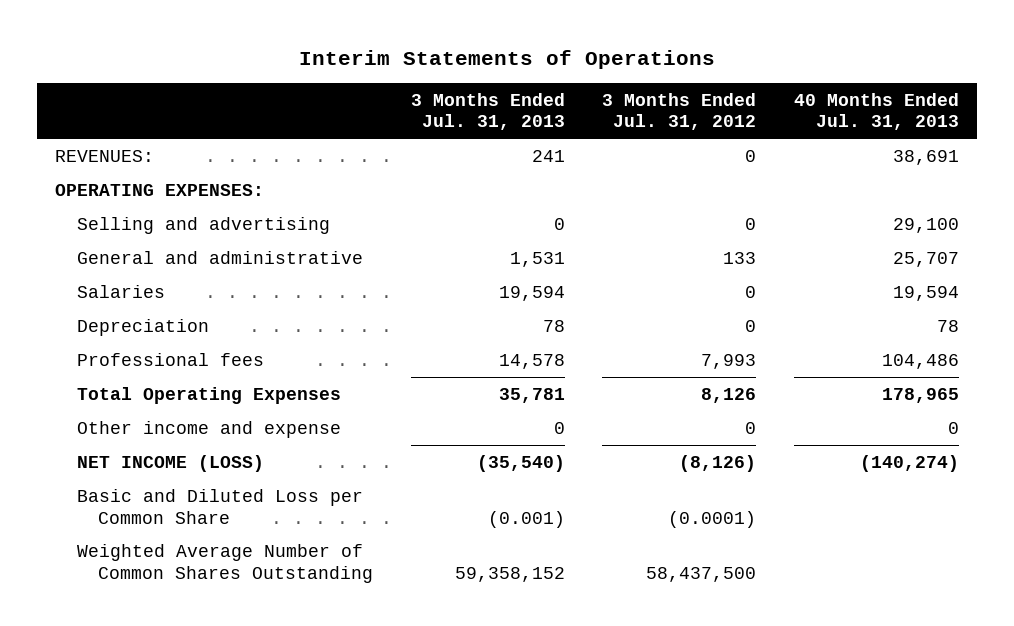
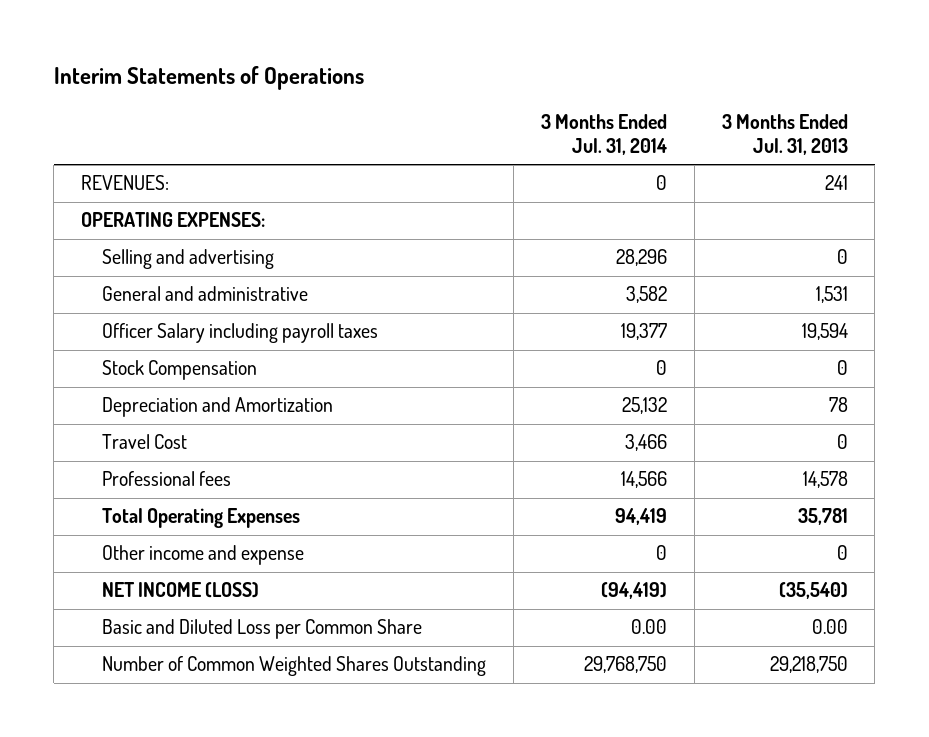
[602,92,757,131] 3 Months Ended Jul. 31, 2012 -> none
[793,92,959,131] 40 Months Ended Jul. 31, 2013 -> none
none -> [540,114,667,156] 3 Months Ended Jul. 31, 2014
[76,318,209,336] Depreciation -> none
[76,284,165,298] Salaries -> [102,323,379,344] Officer Salary including payroll taxes
none -> [102,360,258,381] Stock Compensation
none -> [102,397,334,418] Depreciation and Amortization
none -> [102,434,188,450] Travel Cost
[487,510,565,528] (0.001) -> [811,619,848,635] 0.00
[76,543,374,583] Weighted Average Number of Common Shares Outstanding -> [102,656,487,677] Number of Common Weighted Shares Outstanding
[454,566,565,582] 59,358,152 -> [769,656,848,674] 29,218,750

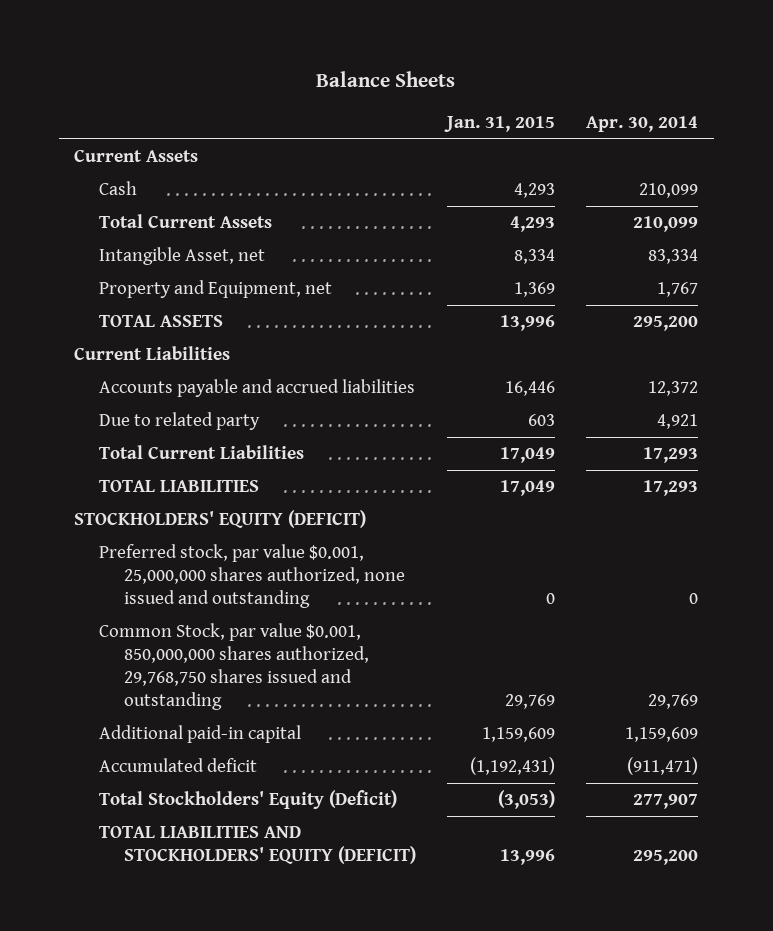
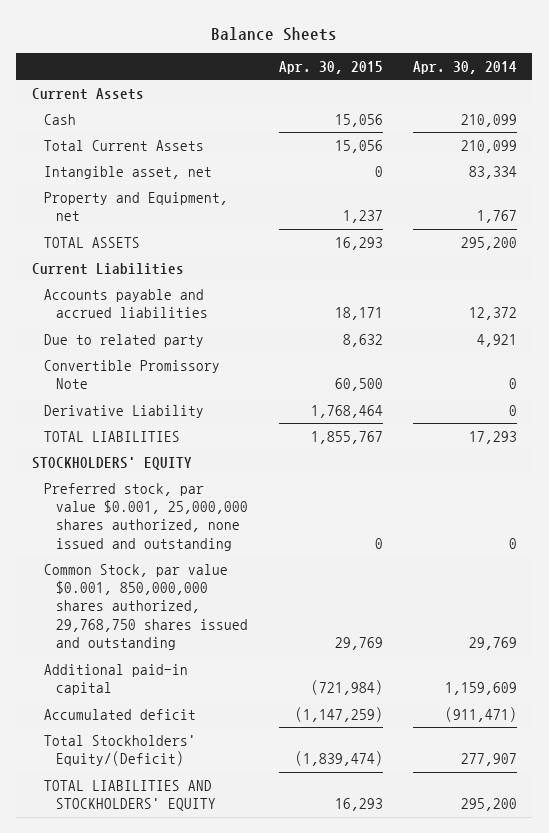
[444,115,556,132] Jan. 31, 2015 -> none
none -> [278,60,383,74] Apr. 30, 2015
[99,247,266,266] Intangible Asset, net -> [43,165,212,179] Intangible asset, net
[99,445,305,460] Total Current Liabilities -> none
none -> [43,359,220,390] Convertible Promissory Note
none -> [43,404,204,418] Derivative Liability
[74,510,367,529] STOCKHOLDERS' EQUITY (DEFICIT) -> [31,456,192,470] STOCKHOLDERS' EQUITY
[99,790,398,810] Total Stockholders' Equity (Deficit) -> [43,734,196,767] Total Stockholders' Equity/(Deficit)
[99,826,416,865] TOTAL LIABILITIES AND STOCKHOLDERS' EQUITY (DEFICIT) -> [43,779,217,812] TOTAL LIABILITIES AND STOCKHOLDERS' EQUITY

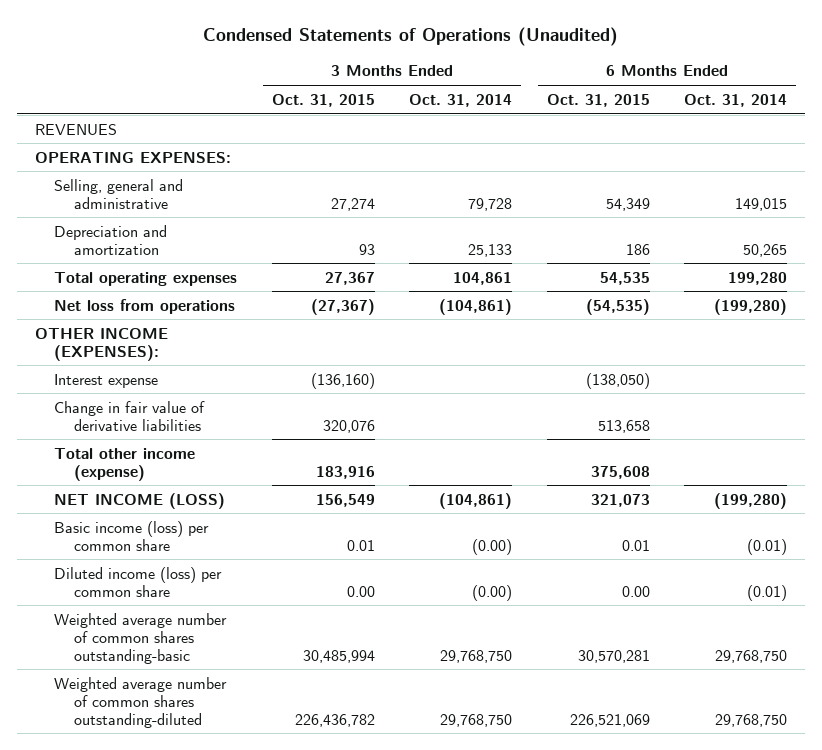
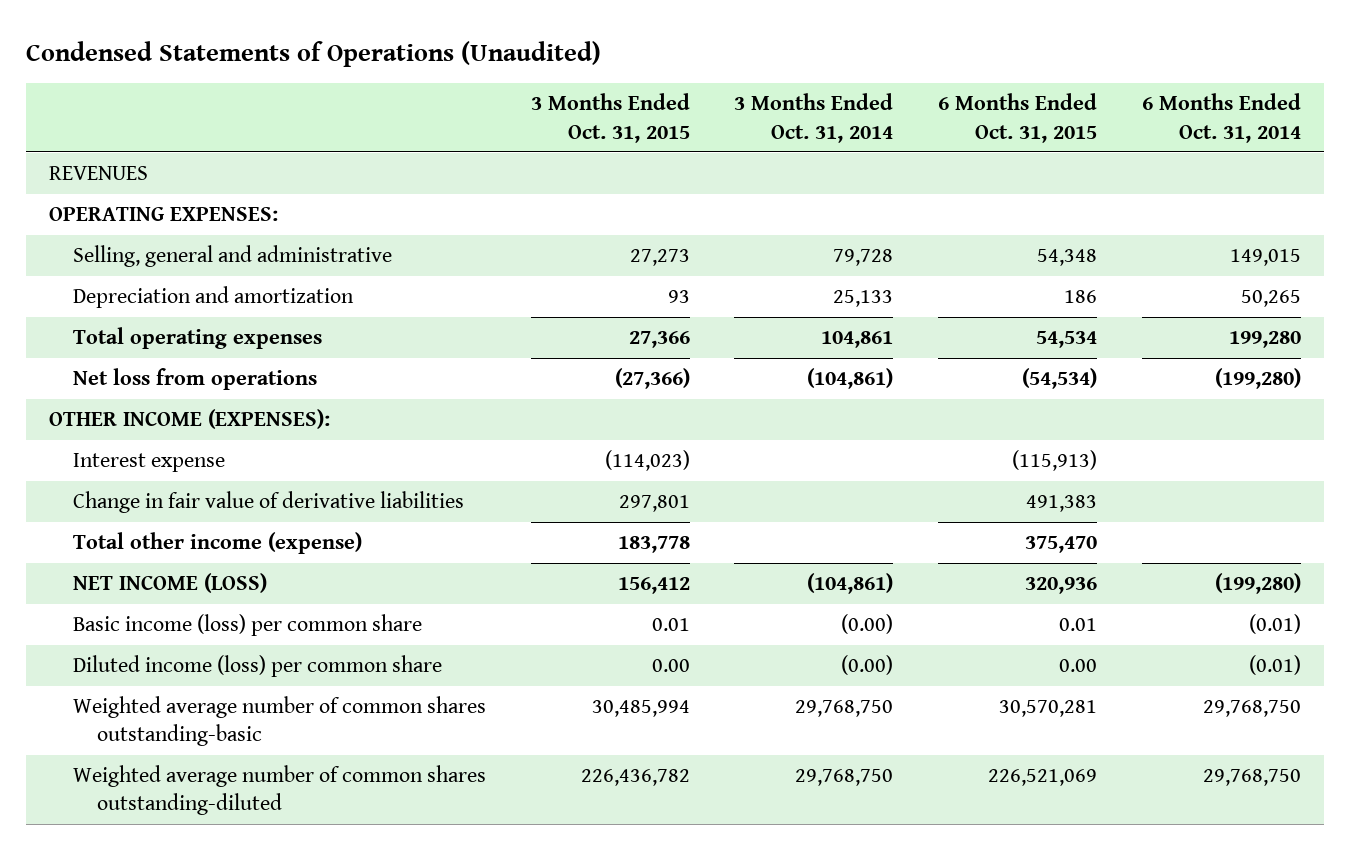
[330,197,375,211] 27,274 -> [629,249,690,267] 27,273
[605,197,650,211] 54,349 -> [1037,249,1098,267] 54,348
[324,271,375,285] 27,367 -> [628,331,690,349] 27,366
[599,271,650,285] 54,535 -> [1036,331,1098,349] 54,534
[310,298,375,315] (27,367) -> [614,368,690,390] (27,366)
[585,298,650,315] (54,535) -> [1022,368,1098,390] (54,534)
[310,372,375,389] (136,160) -> [604,450,690,472] (114,023)
[585,372,650,389] (138,050) -> [1012,450,1098,472] (115,913)
[322,419,375,433] 320,076 -> [618,495,690,513] 297,801
[597,419,650,433] 513,658 -> [1026,495,1098,513] 491,383
[315,465,375,479] 183,916 -> [617,536,690,554] 183,778
[590,465,650,479] 375,608 -> [1025,536,1098,554] 375,470
[315,493,375,507] 156,549 -> [617,577,690,595] 156,412
[590,493,650,507] 321,073 -> [1025,577,1098,595] 320,936

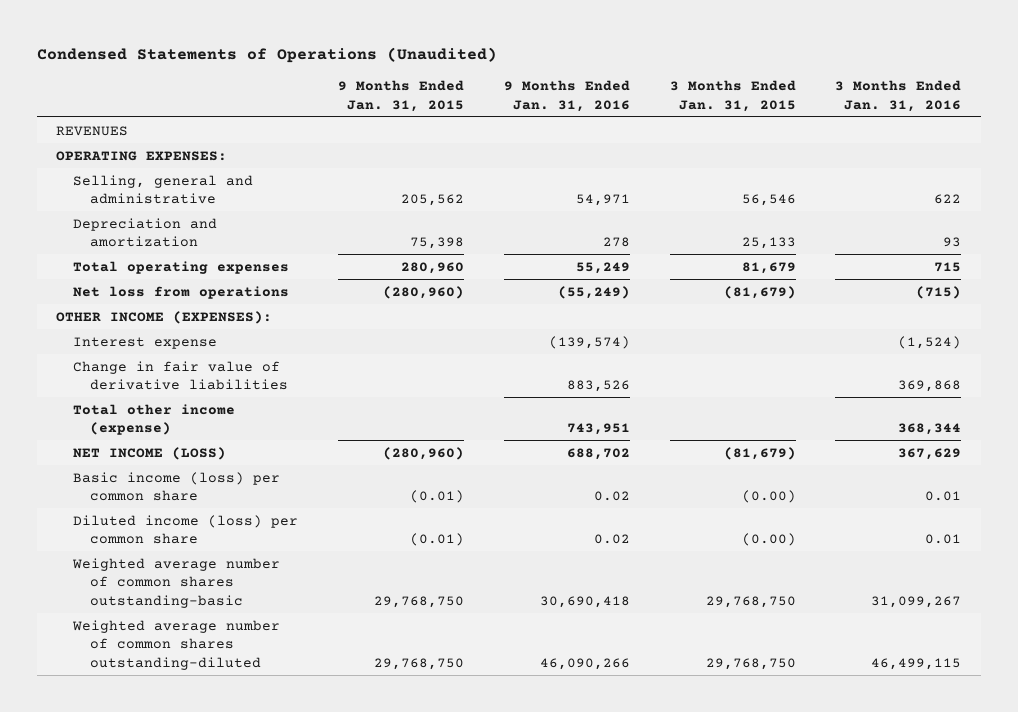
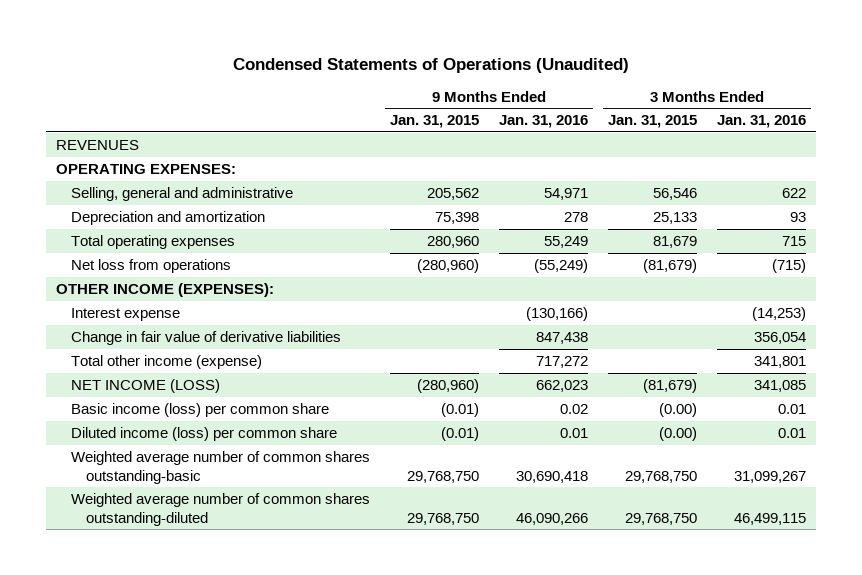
[548,335,630,349] (139,574) -> [526,307,589,322] (130,166)
[898,335,962,349] (1,524) -> [751,307,806,322] (14,253)
[566,380,630,393] 883,526 -> [536,332,589,345] 847,438
[898,380,962,393] 369,868 -> [753,332,806,345] 356,054
[566,423,630,436] 743,951 -> [536,356,589,369] 717,272
[898,423,962,436] 368,344 -> [753,356,806,369] 341,801
[566,447,630,460] 688,702 -> [536,380,589,393] 662,023
[898,447,962,460] 367,629 -> [753,380,806,393] 341,085
[593,534,630,545] 0.02 -> [560,428,589,439] 0.01

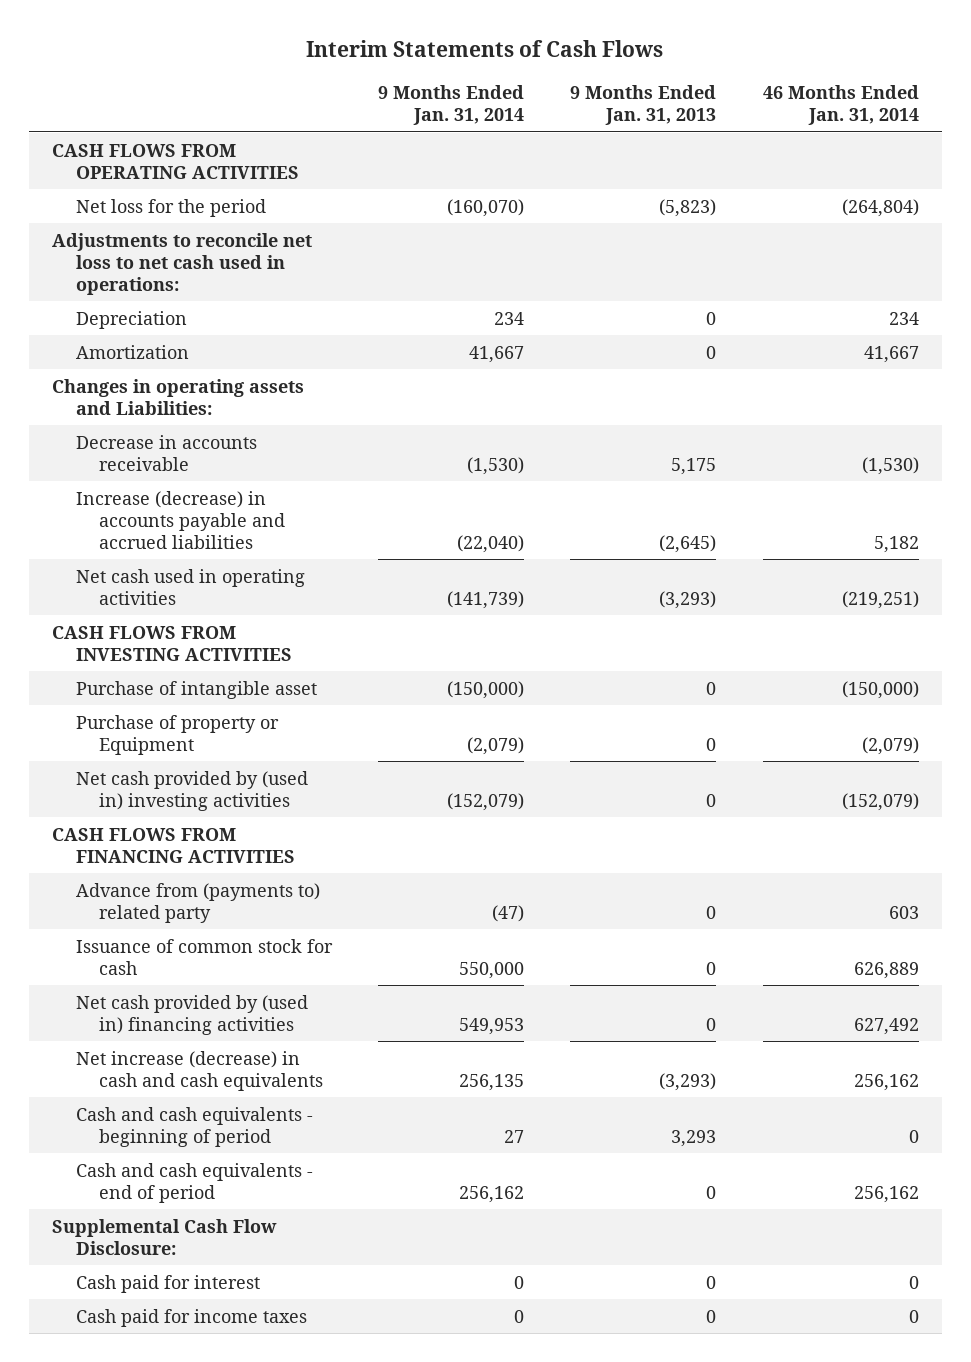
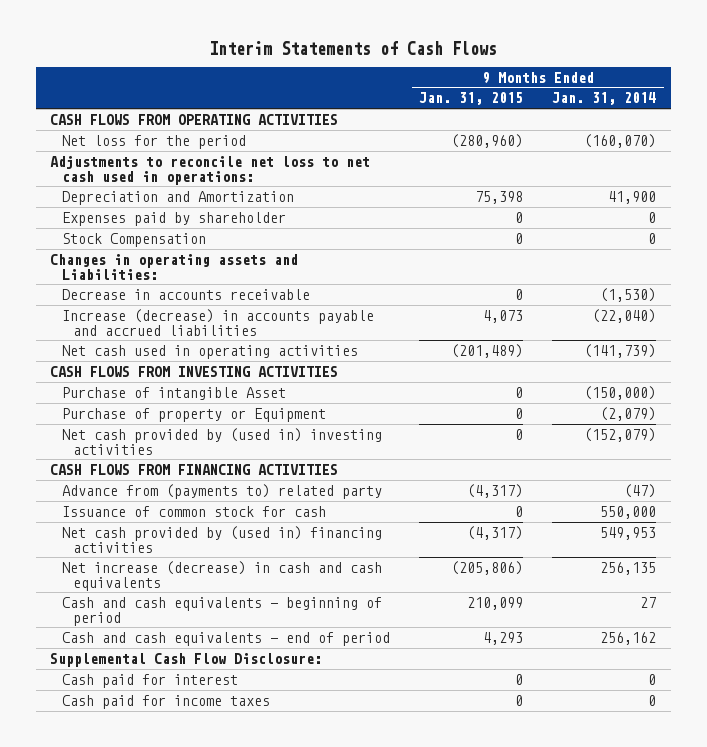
[570,85,717,126] 9 Months Ended Jan. 31, 2013 -> none
[762,85,919,126] 46 Months Ended Jan. 31, 2014 -> none
none -> [419,92,524,106] Jan. 31, 2015
[75,310,187,329] Depreciation -> none
[75,344,189,359] Amortization -> none
none -> [61,190,294,205] Depreciation and Amortization
none -> [61,211,286,226] Expenses paid by shareholder
none -> [61,232,206,247] Stock Compensation
[75,680,317,699] Purchase of intangible asset -> [61,386,286,400] Purchase of intangible Asset

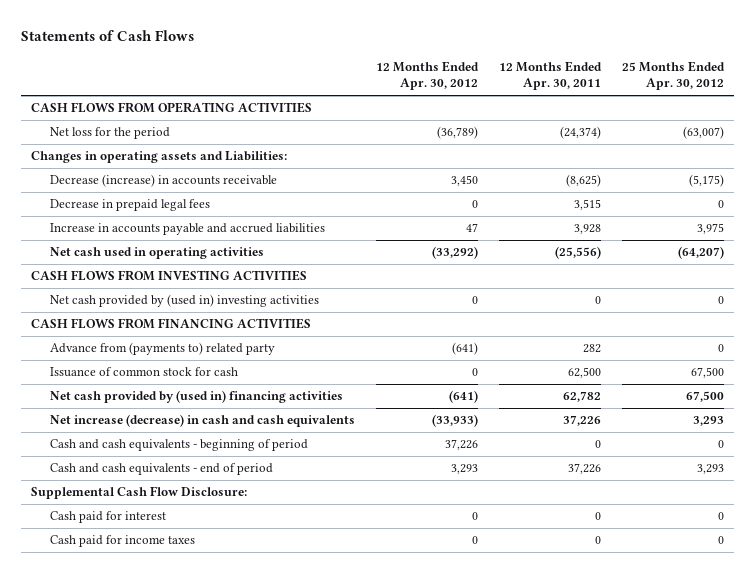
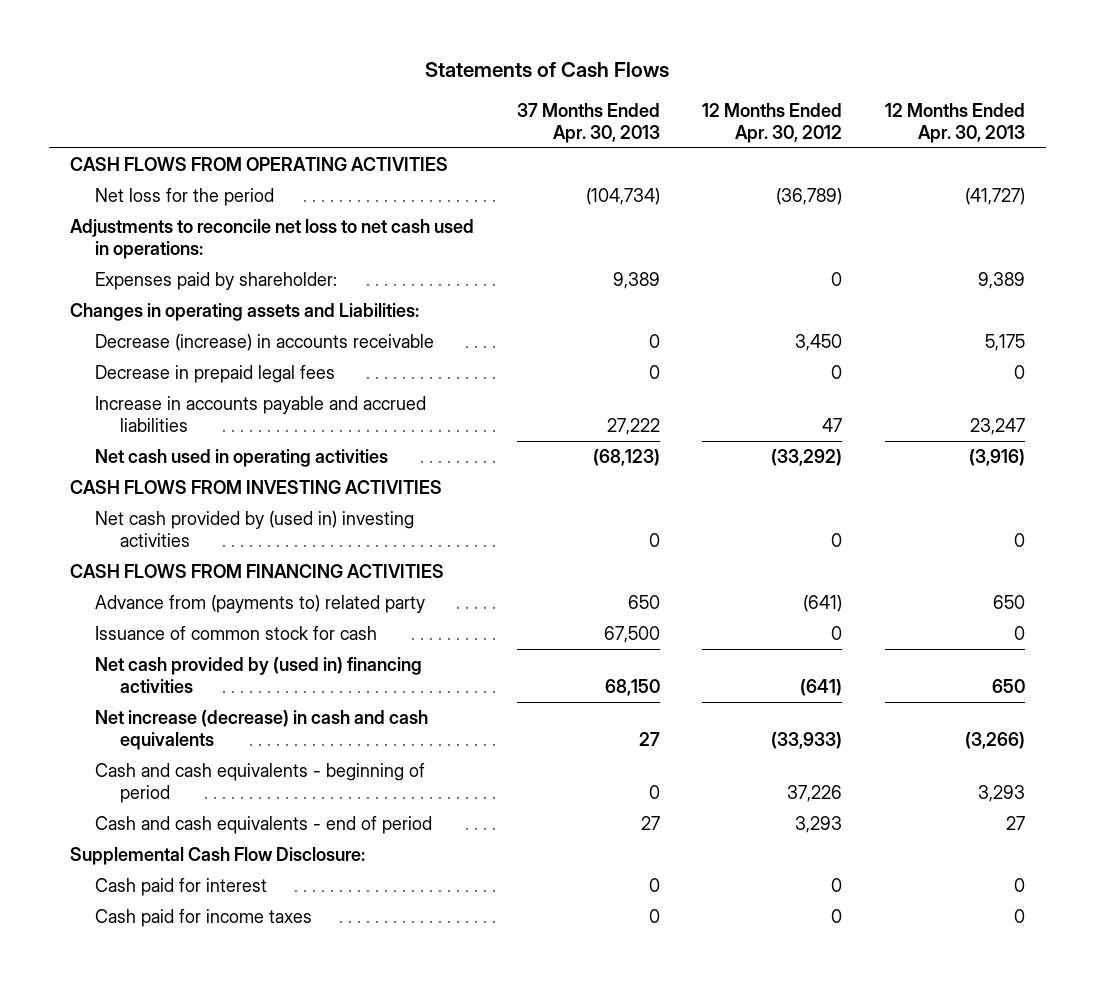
[498,60,602,91] 12 Months Ended Apr. 30, 2011 -> none
[621,60,725,91] 25 Months Ended Apr. 30, 2012 -> none
none -> [516,102,660,143] 37 Months Ended Apr. 30, 2013
none -> [884,102,1025,143] 12 Months Ended Apr. 30, 2013
none -> [70,219,475,260] Adjustments to reconcile net loss to net cash used in operations:
none -> [95,272,338,291] Expenses paid by shareholder:

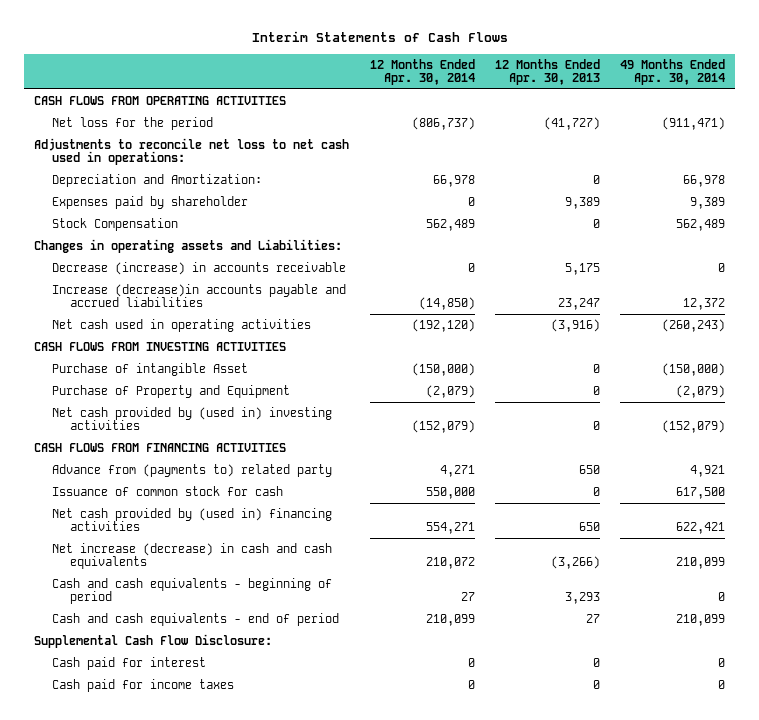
[425,61,670,77] Statements of Cash Flows -> [251,31,508,43] Interim Statements of Cash Flows
[516,102,660,143] 37 Months Ended Apr. 30, 2013 -> none
[702,102,843,143] 12 Months Ended Apr. 30, 2012 -> none
none -> [369,58,475,85] 12 Months Ended Apr. 30, 2014
none -> [619,58,725,85] 49 Months Ended Apr. 30, 2014
none -> [52,173,263,187] Depreciation and Amortization:
[95,272,338,291] Expenses paid by shareholder: -> [52,195,249,209] Expenses paid by shareholder
none -> [52,217,179,231] Stock Compensation
[95,365,336,384] Decrease in prepaid legal fees -> none
[95,396,427,433] Increase in accounts payable and accrued liabilities -> [52,283,347,308] Increase (decrease)in accounts payable and accrued liabilities
none -> [52,362,249,376] Purchase of intangible Asset
none -> [52,384,291,398] Purchase of Property and Equipment

